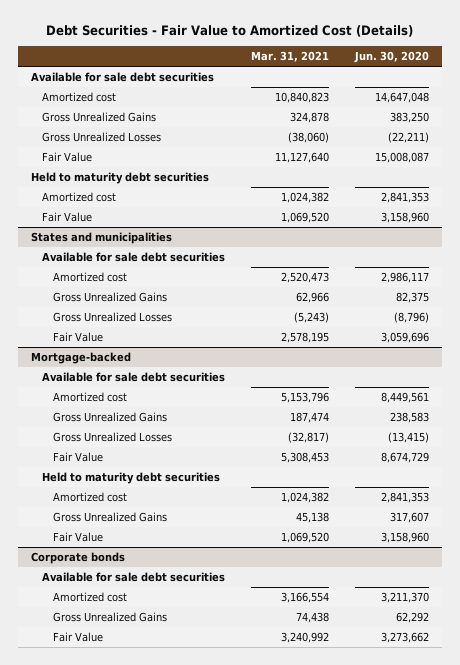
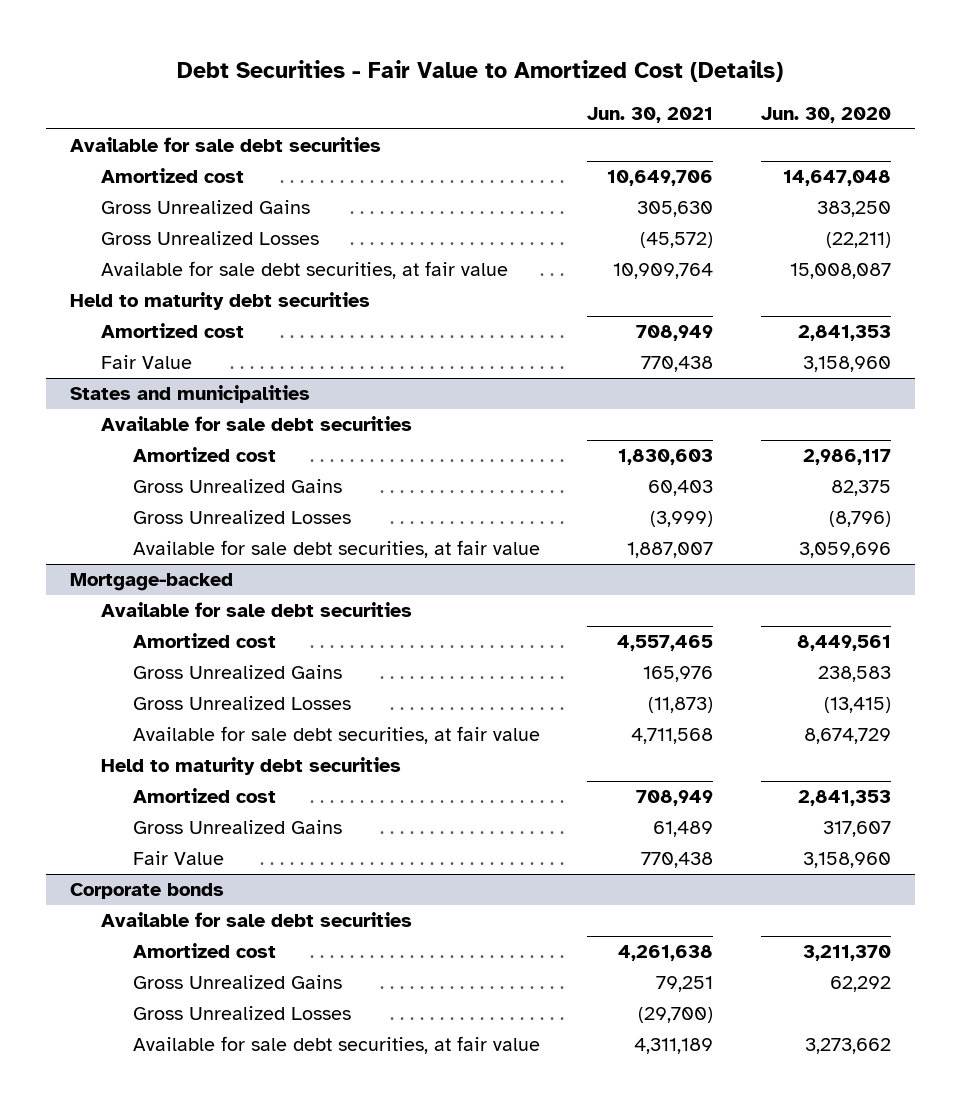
[251,51,330,63] Mar. 31, 2021 -> none
none -> [587,107,714,124] Jun. 30, 2021
[42,152,93,163] Fair Value -> [101,261,509,280] Available for sale debt securities, at fair value
[53,332,104,343] Fair Value -> [132,540,540,559] Available for sale debt securities, at fair value
[53,452,104,463] Fair Value -> [132,726,540,745] Available for sale debt securities, at fair value
none -> [132,1006,351,1021] Gross Unrealized Losses
[53,632,104,643] Fair Value -> [132,1036,540,1055] Available for sale debt securities, at fair value

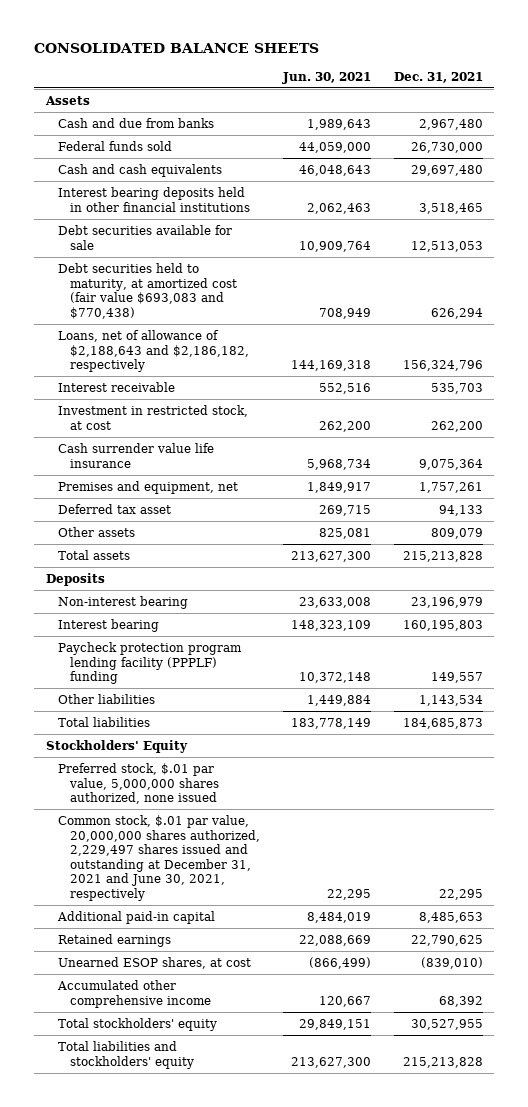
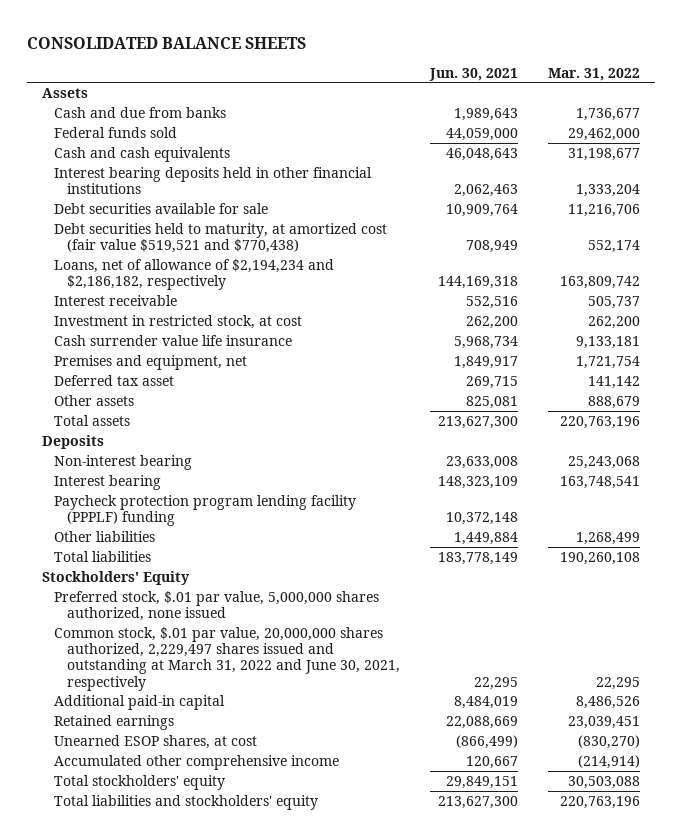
[393,71,483,83] Dec. 31, 2021 -> none
none -> [548,67,641,81] Mar. 31, 2022
[57,262,238,319] Debt securities held to maturity, at amortized cost (fair value $693,083 and $770,438) -> [54,222,388,254] Debt securities held to maturity, at amortized cost (fair value $519,521 and $770,438)
[57,329,250,373] Loans, net of allowance of $2,188,643 and $2,186,182, respectively -> [54,258,335,291] Loans, net of allowance of $2,194,234 and $2,186,182, respectively
[57,814,261,902] Common stock, $.01 par value, 20,000,000 shares authorized, 2,229,497 shares issued and outstanding at December 31, 2021 and June 30, 2021, respectively -> [54,626,400,691] Common stock, $.01 par value, 20,000,000 shares authorized, 2,229,497 shares issued and outstanding at March 31, 2022 and June 30, 2021, respectively

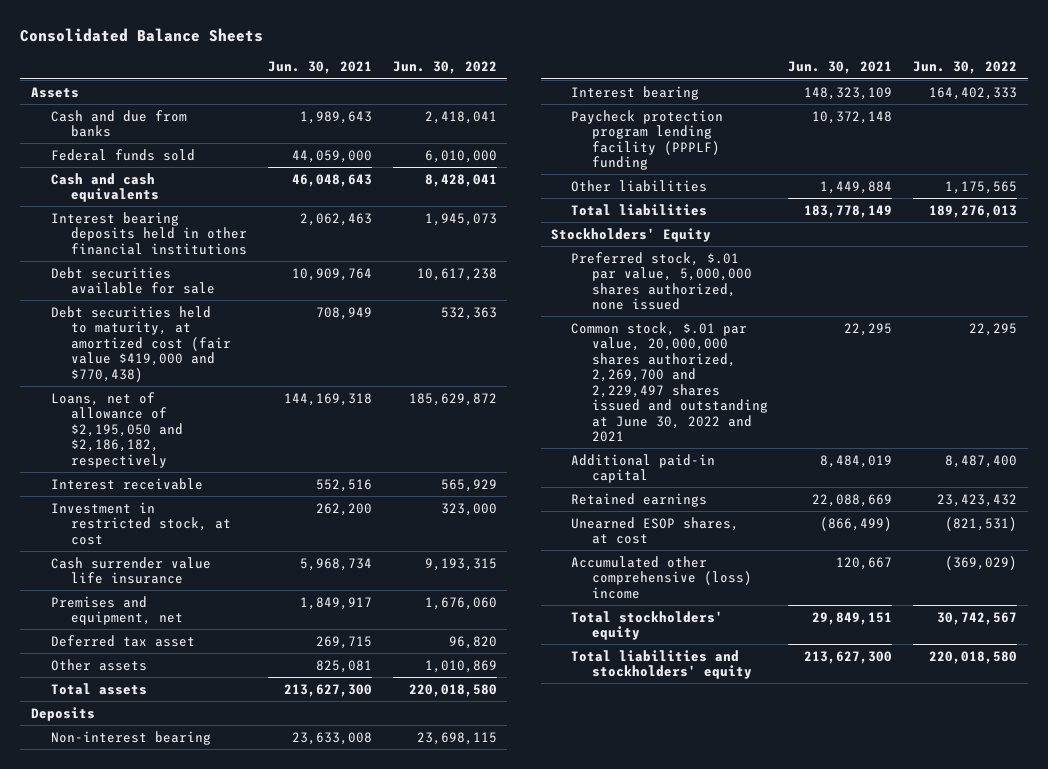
[26,36,306,49] CONSOLIDATED BALANCE SHEETS -> [20,28,264,43] Consolidated Balance Sheets
[548,67,641,81] Mar. 31, 2022 -> none
none -> [392,61,497,75] Jun. 30, 2022
[54,222,388,254] Debt securities held to maturity, at amortized cost (fair value $519,521 and $770,438) -> [50,305,232,382] Debt securities held to maturity, at amortized cost (fair value $419,000 and $770,438)
[54,258,335,291] Loans, net of allowance of $2,194,234 and $2,186,182, respectively -> [50,391,184,468] Loans, net of allowance of $2,195,050 and $2,186,182, respectively
[54,626,400,691] Common stock, $.01 par value, 20,000,000 shares authorized, 2,229,497 shares issued and outstanding at March 31, 2022 and June 30, 2021, respectively -> [571,321,768,443] Common stock, $.01 par value, 20,000,000 shares authorized, 2,269,700 and 2,229,497 shares issued and outstanding at June 30, 2022 and 2021
[54,754,340,770] Accumulated other comprehensive income -> [571,555,752,599] Accumulated other comprehensive (loss) income

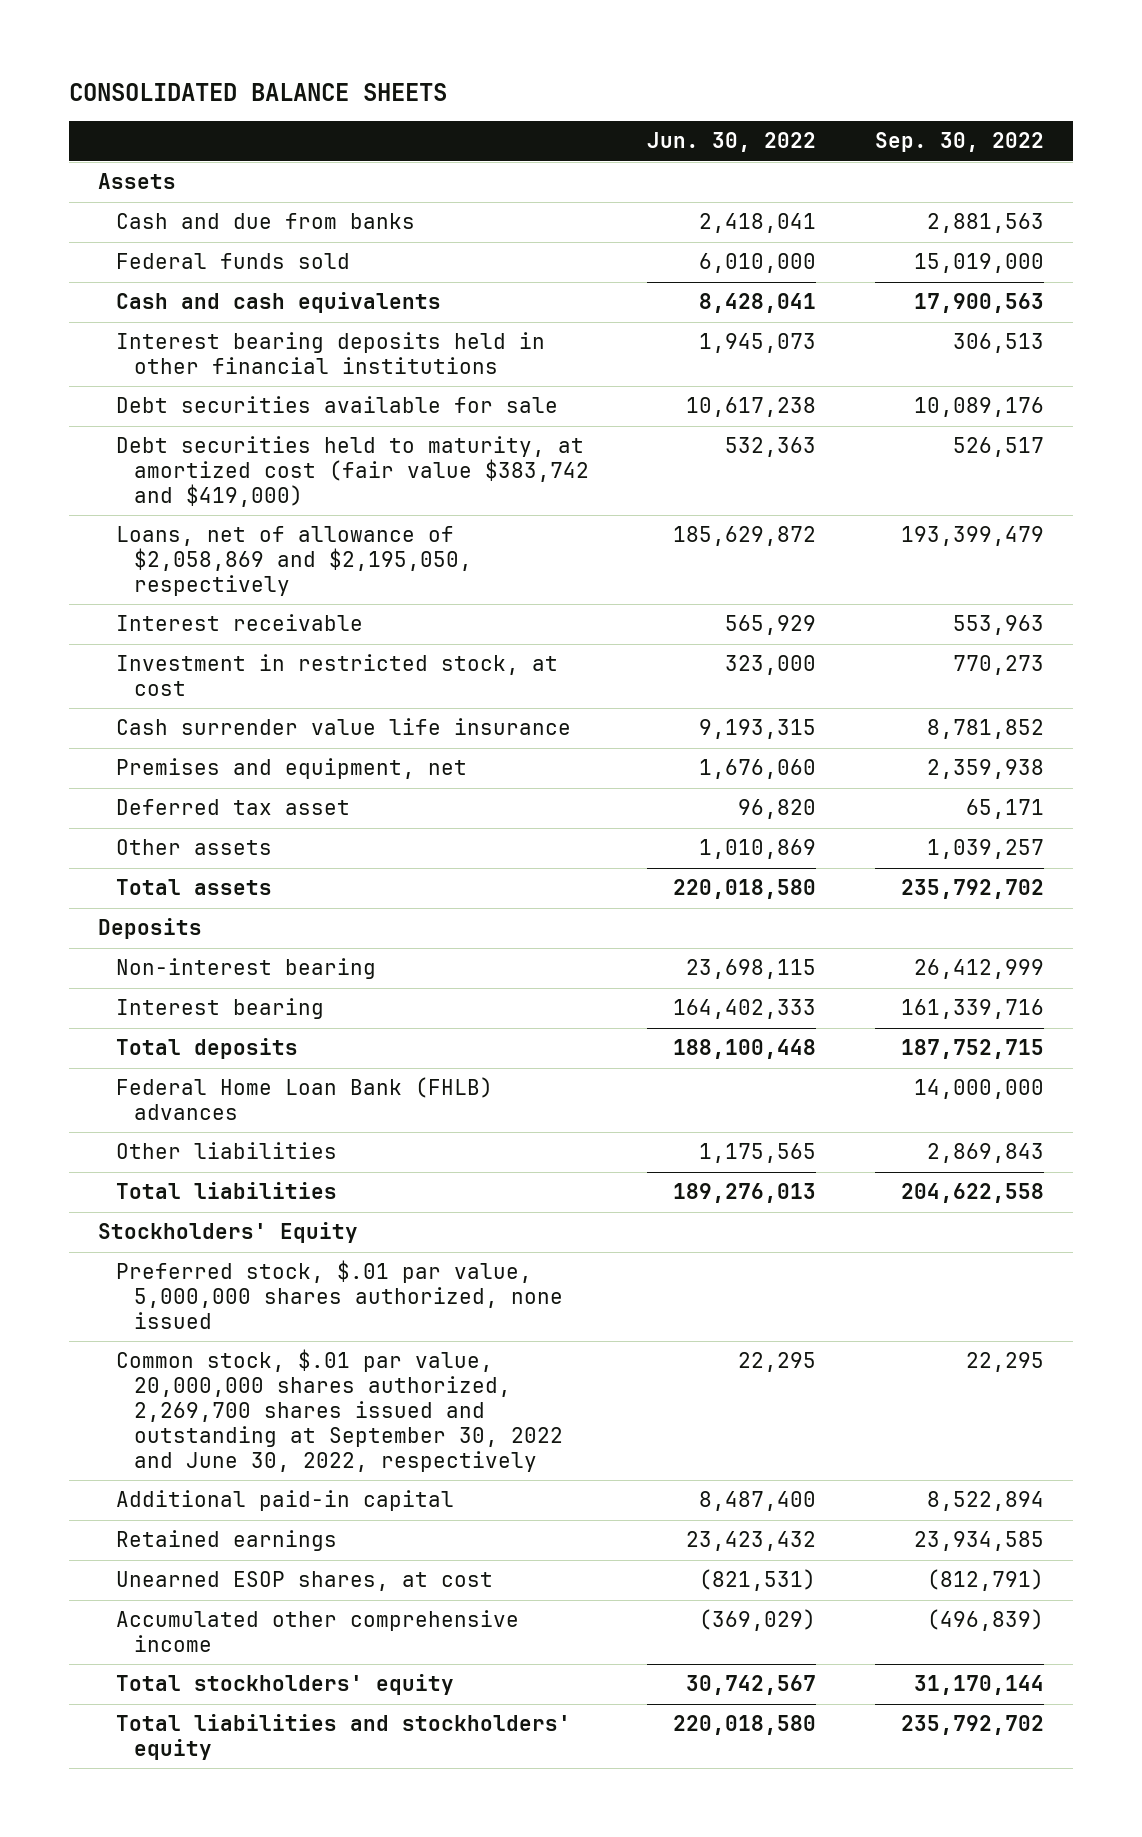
[20,28,264,43] Consolidated Balance Sheets -> [69,82,448,101] CONSOLIDATED BALANCE SHEETS
[267,61,372,75] Jun. 30, 2021 -> none
none -> [874,132,1044,153] Sep. 30, 2022
[50,305,232,382] Debt securities held to maturity, at amortized cost (fair value $419,000 and $770,438) -> [115,436,589,508] Debt securities held to maturity, at amortized cost (fair value $383,742 and $419,000)
[50,391,184,468] Loans, net of allowance of $2,195,050 and $2,186,182, respectively -> [115,526,472,597] Loans, net of allowance of $2,058,869 and $2,195,050, respectively
[571,109,724,171] Paycheck protection program lending facility (PPPLF) funding -> none
none -> [115,1038,298,1060] Total deposits
none -> [115,1077,493,1121] Federal Home Loan Bank (FHLB) advances
[571,321,768,443] Common stock, $.01 par value, 20,000,000 shares authorized, 2,269,700 and 2,229,497 shares issued and outstanding at June 30, 2022 and 2021 -> [115,1349,563,1473] Common stock, $.01 par value, 20,000,000 shares authorized, 2,269,700 shares issued and outstanding at September 30, 2022 and June 30, 2022, respectively
[571,555,752,599] Accumulated other comprehensive (loss) income -> [115,1610,519,1653] Accumulated other comprehensive income

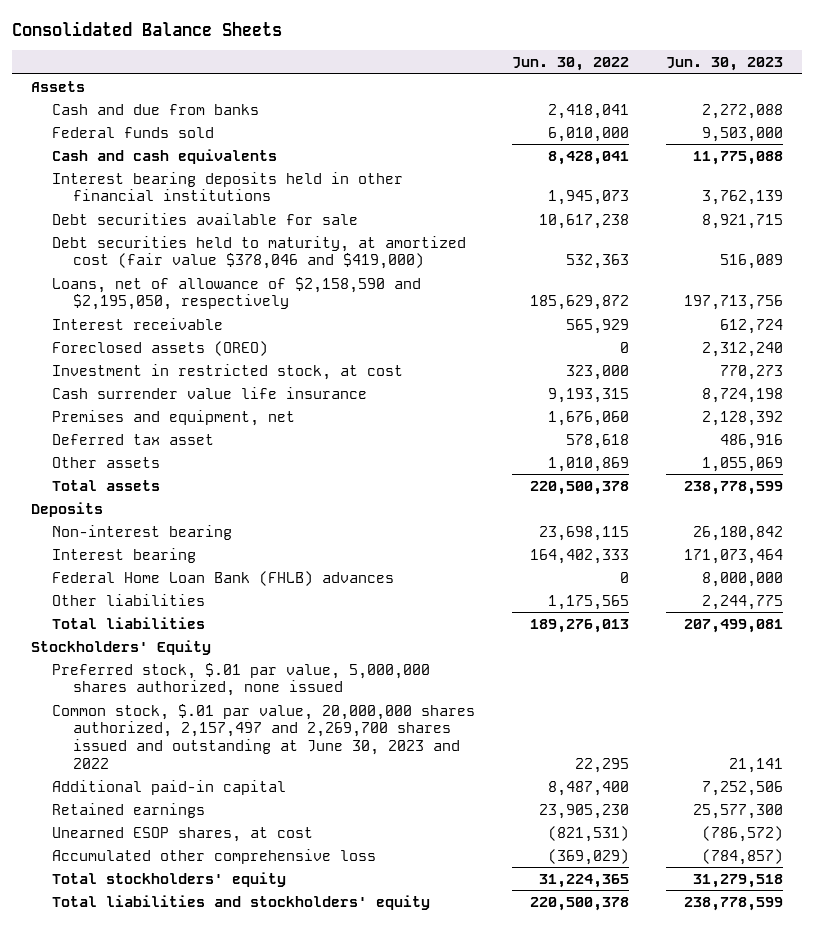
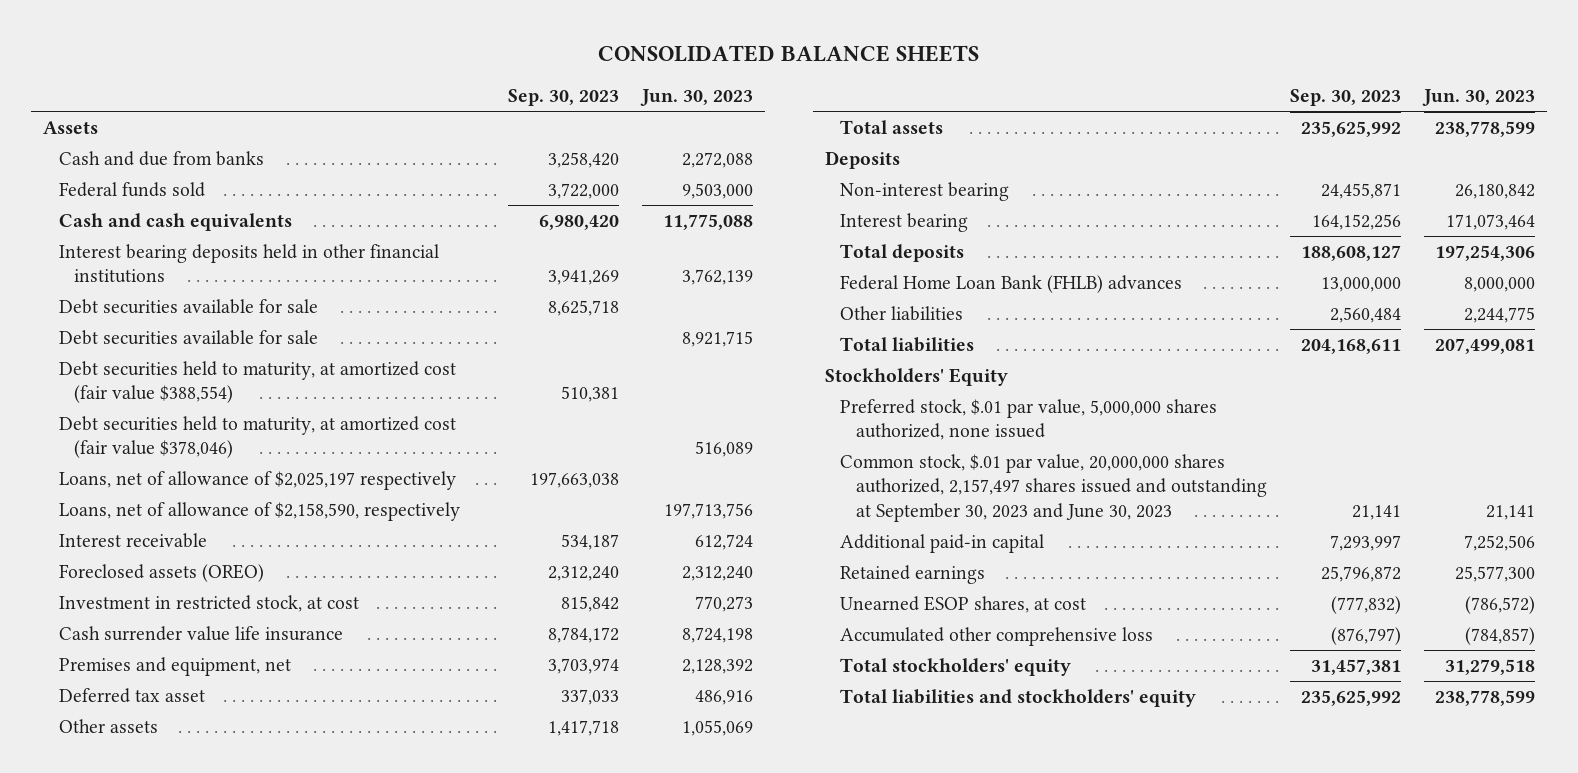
[12,20,283,36] Consolidated Balance Sheets -> [598,45,980,63] CONSOLIDATED BALANCE SHEETS
[511,57,629,72] Jun. 30, 2022 -> none
none -> [508,89,620,107] Sep. 30, 2023
none -> [58,298,318,314] Debt securities available for sale
none -> [58,360,456,404] Debt securities held to maturity, at amortized cost (fair value $388,554)
[51,235,466,270] Debt securities held to maturity, at amortized cost (fair value $378,046 and $419,000) -> [58,415,456,459] Debt securities held to maturity, at amortized cost (fair value $378,046)
none -> [58,470,456,490] Loans, net of allowance of $2,025,197 respectively
[51,276,421,311] Loans, net of allowance of $2,158,590 and $2,195,050, respectively -> [58,501,460,521] Loans, net of allowance of $2,158,590, respectively
none -> [840,243,965,262] Total deposits
[51,703,475,769] Common stock, $.01 par value, 20,000,000 shares authorized, 2,157,497 and 2,269,700 shares issued and outstanding at June 30, 2023 and 2022 -> [840,453,1268,522] Common stock, $.01 par value, 20,000,000 shares authorized, 2,157,497 shares issued and outstanding at September 30, 2023 and June 30, 2023

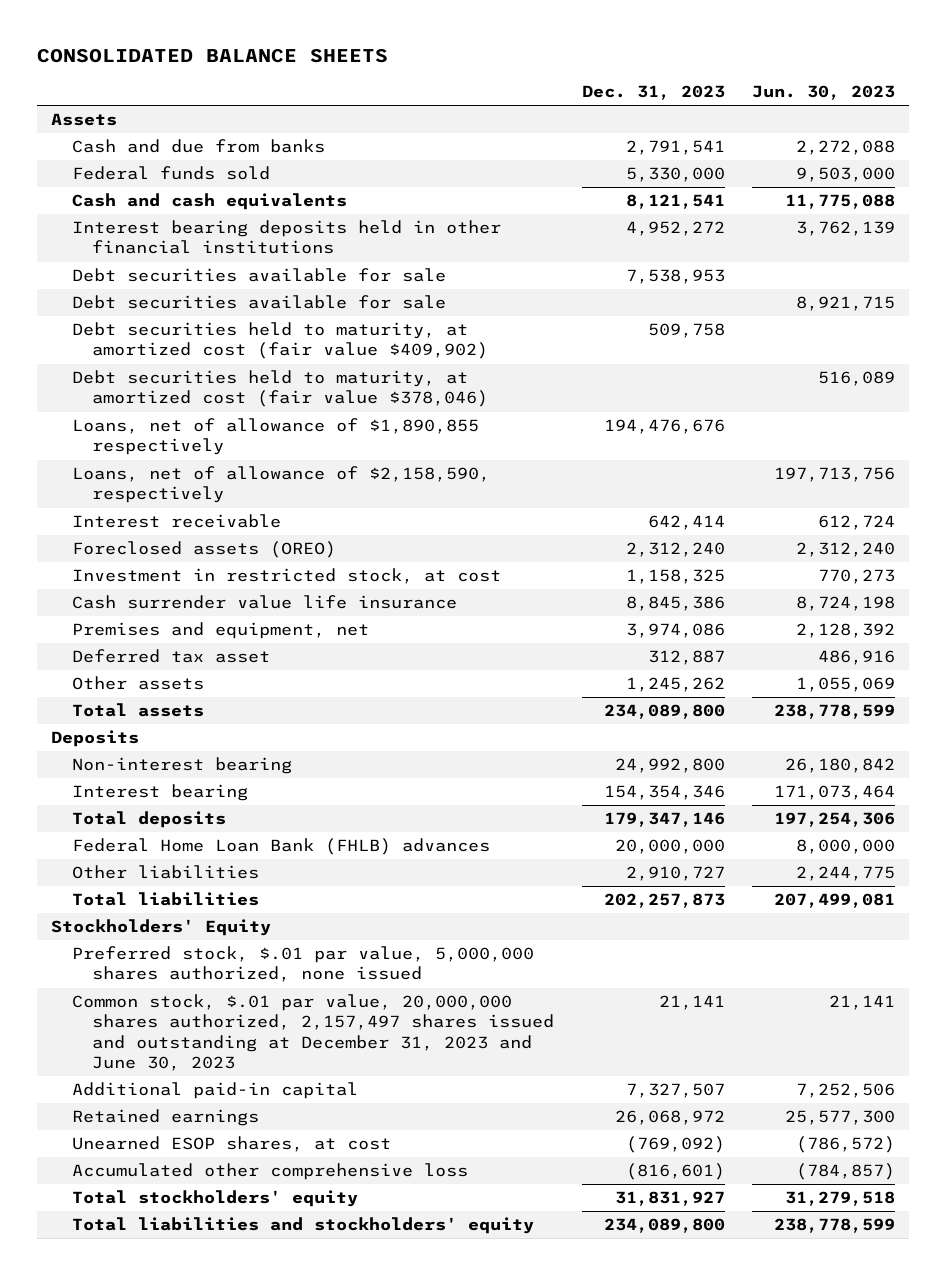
[508,89,620,107] Sep. 30, 2023 -> none
none -> [581,85,725,101] Dec. 31, 2023
[58,360,456,404] Debt securities held to maturity, at amortized cost (fair value $388,554) -> [71,322,489,360] Debt securities held to maturity, at amortized cost (fair value $409,902)
[58,470,456,490] Loans, net of allowance of $2,025,197 respectively -> [71,418,479,456] Loans, net of allowance of $1,890,855 respectively
[840,453,1268,522] Common stock, $.01 par value, 20,000,000 shares authorized, 2,157,497 shares issued and outstanding at September 30, 2023 and June 30, 2023 -> [71,994,555,1071] Common stock, $.01 par value, 20,000,000 shares authorized, 2,157,497 shares issued and outstanding at December 31, 2023 and June 30, 2023

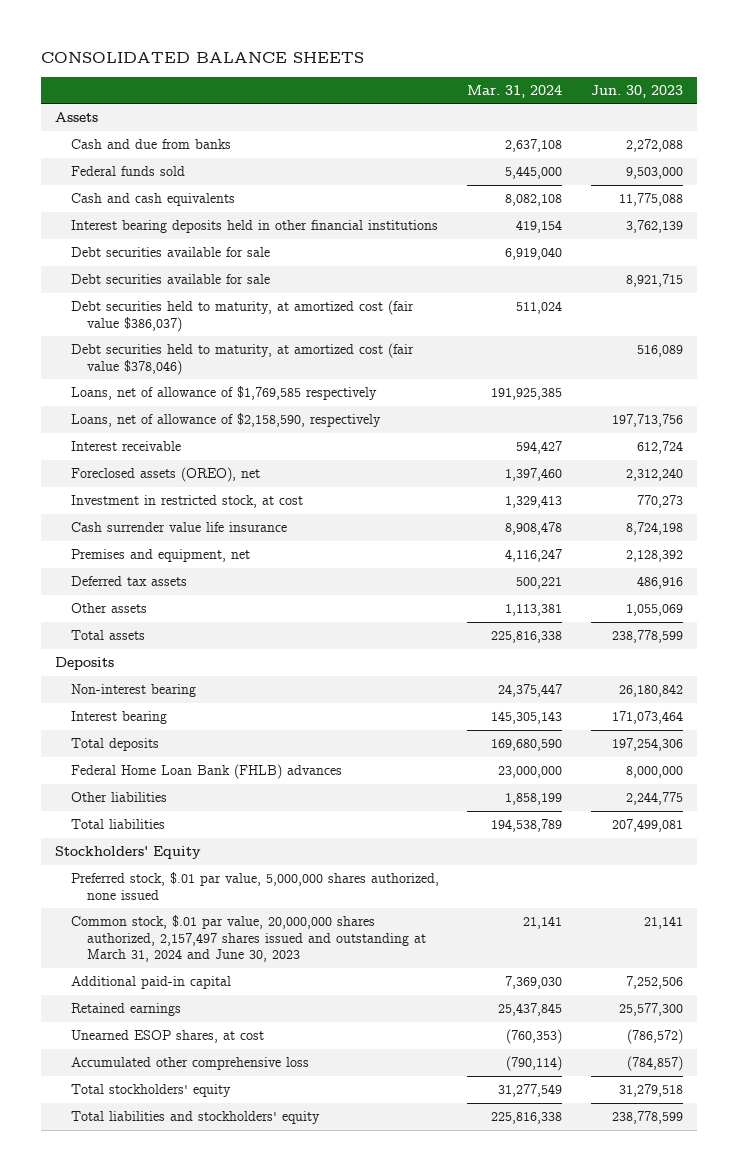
[581,85,725,101] Dec. 31, 2023 -> none
none -> [467,84,563,98] Mar. 31, 2024
[71,322,489,360] Debt securities held to maturity, at amortized cost (fair value $409,902) -> [71,300,415,332] Debt securities held to maturity, at amortized cost (fair value $386,037)
[71,418,479,456] Loans, net of allowance of $1,890,855 respectively -> [71,386,378,401] Loans, net of allowance of $1,769,585 respectively
[71,541,336,559] Foreclosed assets (OREO) -> [71,467,261,483] Foreclosed assets (OREO), net
[71,649,270,664] Deferred tax asset -> [71,576,188,587] Deferred tax assets
[71,994,555,1071] Common stock, $.01 par value, 20,000,000 shares authorized, 2,157,497 shares issued and outstanding at December 31, 2023 and June 30, 2023 -> [71,915,426,963] Common stock, $.01 par value, 20,000,000 shares authorized, 2,157,497 shares issued and outstanding at March 31, 2024 and June 30, 2023

